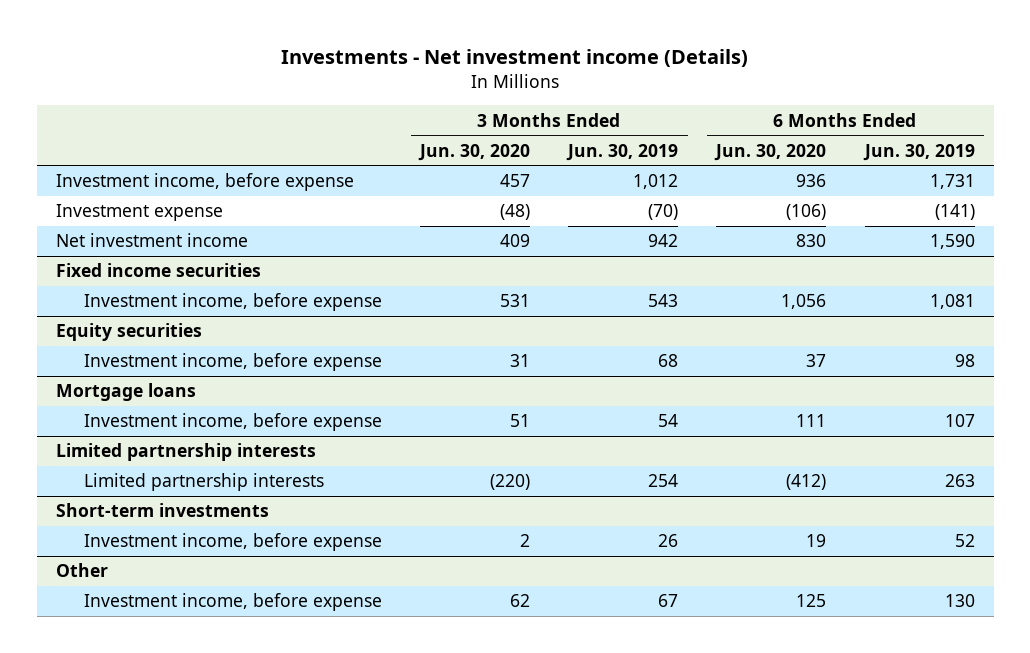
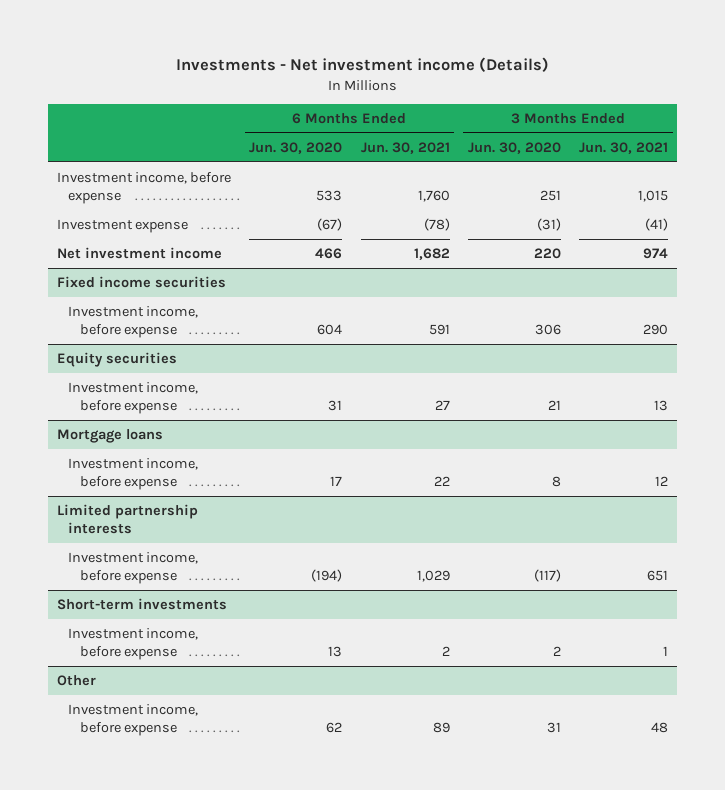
[566,143,679,161] Jun. 30, 2019 -> none
[862,143,975,161] Jun. 30, 2019 -> none
none -> [360,141,450,154] Jun. 30, 2021
none -> [579,141,669,154] Jun. 30, 2021
[500,174,531,188] 457 -> [539,189,561,201] 251
[796,174,827,188] 936 -> [316,189,343,201] 533
[500,204,531,221] (48) -> [536,217,561,231] (31)
[786,204,827,221] (106) -> [317,217,343,231] (67)
[500,234,531,248] 409 -> [533,247,561,259] 220
[796,234,827,248] 830 -> [315,247,343,259] 466
[500,294,531,308] 531 -> [534,323,561,335] 306
[781,294,827,310] 1,056 -> [317,323,343,335] 604
[510,354,531,368] 31 -> [547,399,561,410] 21
[806,354,827,368] 37 -> [328,399,343,411] 31
[510,414,531,428] 51 -> [551,475,561,487] 8
[796,414,827,428] 111 -> [330,475,343,486] 17
[83,473,324,492] Limited partnership interests -> none
none -> [68,551,199,584] Investment income, before expense
[806,534,827,548] 19 -> [328,645,343,657] 13
[510,594,531,608] 62 -> [546,721,561,733] 31
[796,594,827,608] 125 -> [326,721,343,733] 62

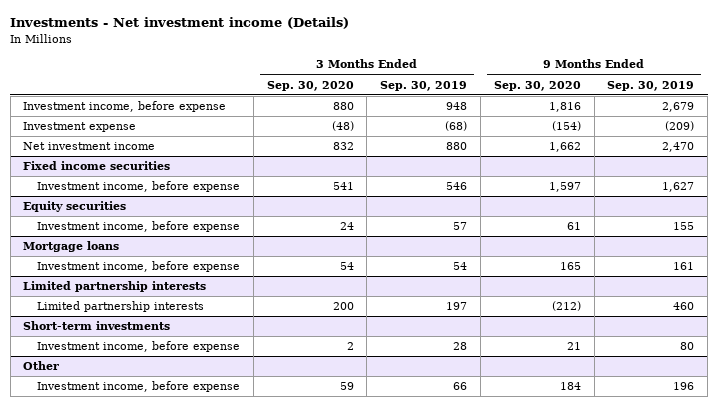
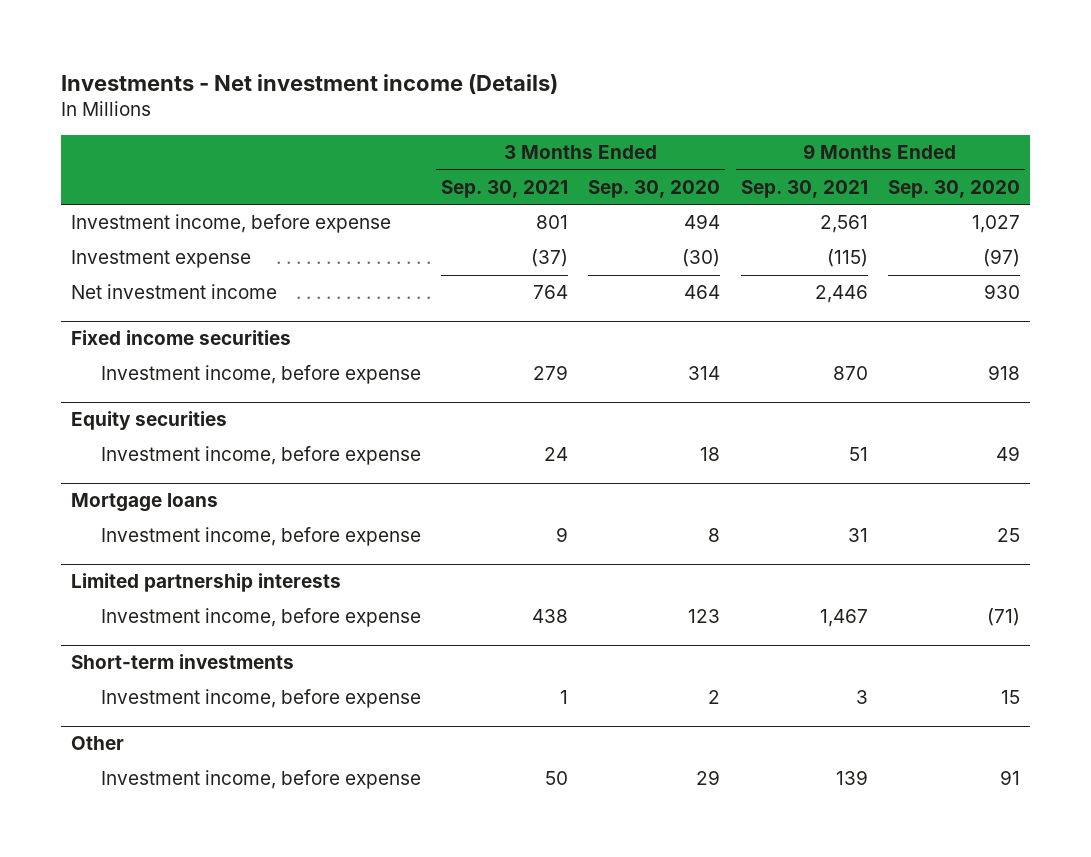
[380,80,468,91] Sep. 30, 2019 -> none
[607,80,695,91] Sep. 30, 2019 -> none
none -> [440,179,568,198] Sep. 30, 2021
none -> [740,179,868,198] Sep. 30, 2021
[332,102,354,111] 880 -> [684,214,721,230] 494
[548,102,581,113] 1,816 -> [971,215,1020,234] 1,027
[331,121,354,132] (48) -> [682,249,721,268] (30)
[551,121,581,132] (154) -> [982,249,1020,268] (97)
[332,142,354,151] 832 -> [684,285,721,300] 464
[548,142,581,153] 1,662 -> [983,284,1020,300] 930
[332,182,354,191] 541 -> [688,366,721,381] 314
[548,182,581,193] 1,597 -> [987,365,1020,381] 918
[339,222,354,231] 24 -> [700,447,721,462] 18
[566,222,581,231] 61 -> [995,446,1020,462] 49
[339,262,354,271] 54 -> [708,528,721,543] 8
[559,262,581,271] 165 -> [996,528,1020,543] 25
[37,301,205,313] Limited partnership interests -> none
none -> [100,608,421,628] Investment income, before expense
[566,342,581,351] 21 -> [1000,690,1020,705] 15
[339,382,354,391] 59 -> [696,770,721,786] 29
[559,382,581,391] 184 -> [999,770,1020,786] 91

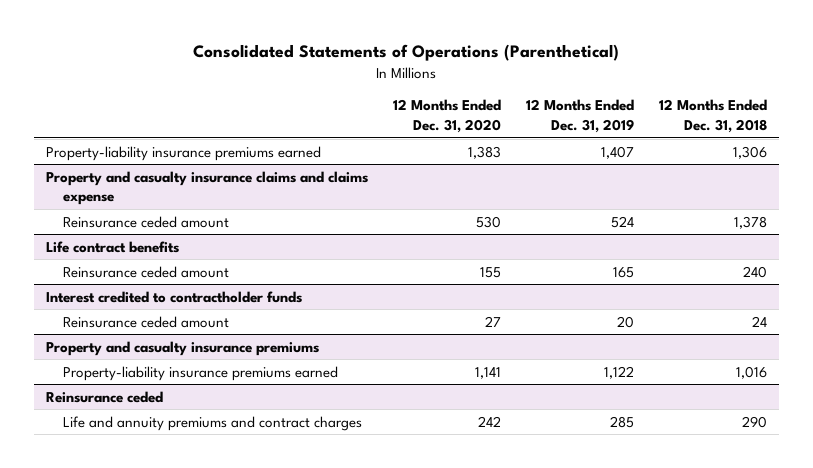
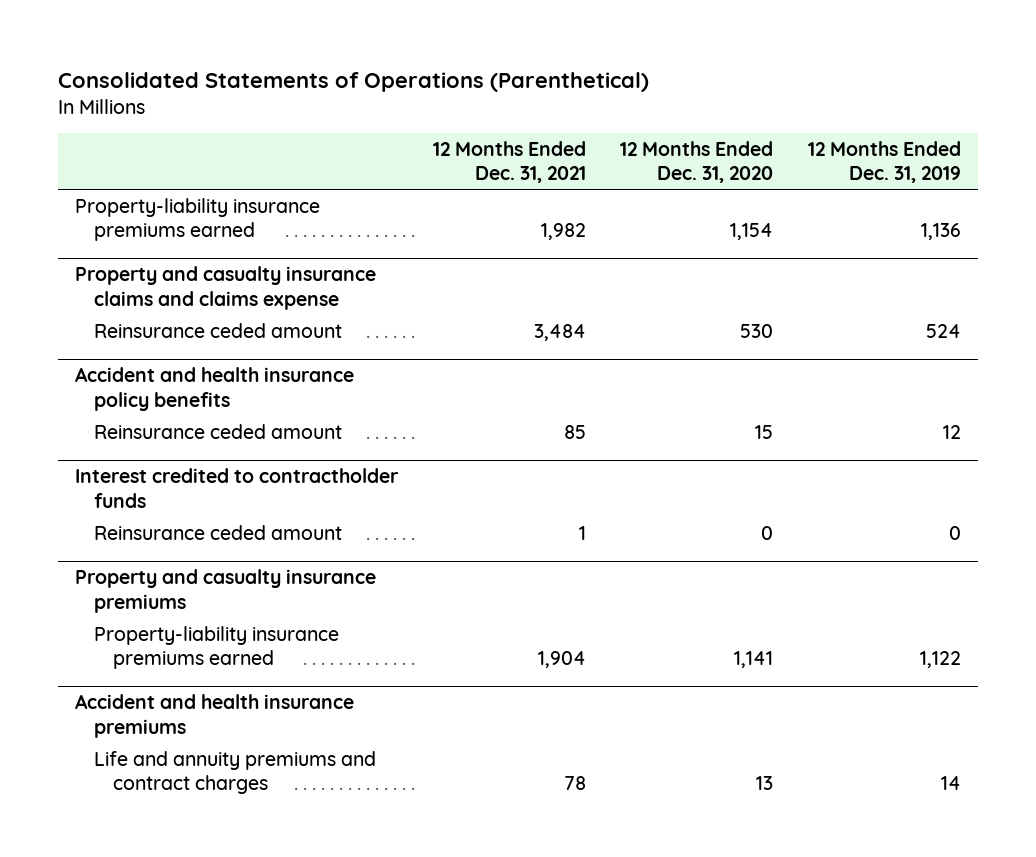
[658,99,767,134] 12 Months Ended Dec. 31, 2018 -> none
none -> [432,140,586,184] 12 Months Ended Dec. 31, 2021
[468,145,502,159] 1,383 -> [730,223,774,241] 1,154
[600,145,634,159] 1,407 -> [921,223,962,241] 1,136
[46,240,180,253] Life contract benefits -> [74,367,354,411] Accident and health insurance policy benefits
[480,266,502,278] 155 -> [755,424,774,439] 15
[612,266,634,278] 165 -> [943,424,962,439] 12
[485,315,502,327] 27 -> [761,525,774,540] 0
[616,315,634,328] 20 -> [949,525,962,540] 0
[46,390,164,403] Reinsurance ceded -> none
none -> [74,694,354,738] Accident and health insurance premiums
[478,415,502,427] 242 -> [756,776,774,791] 13
[609,415,634,428] 285 -> [941,776,962,791] 14

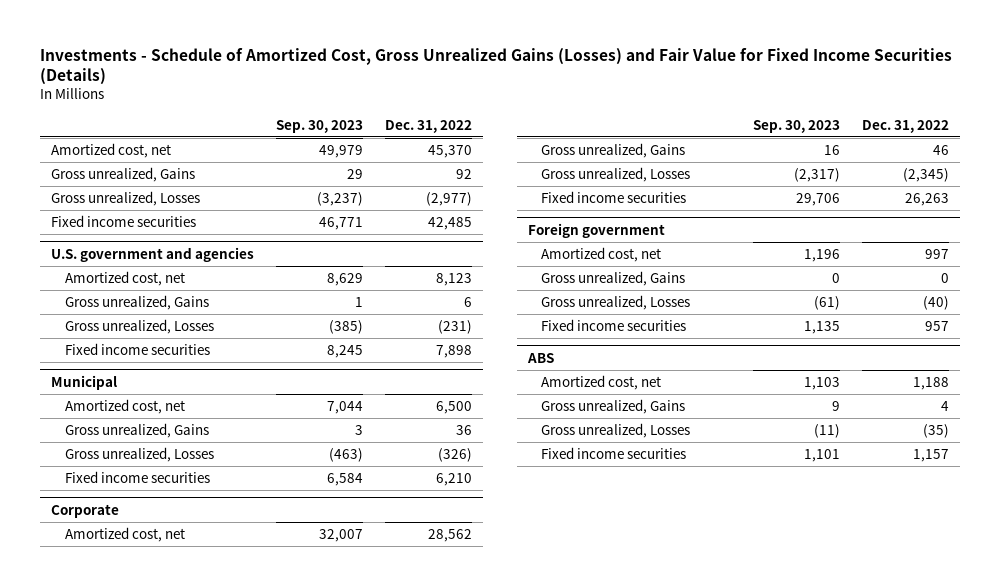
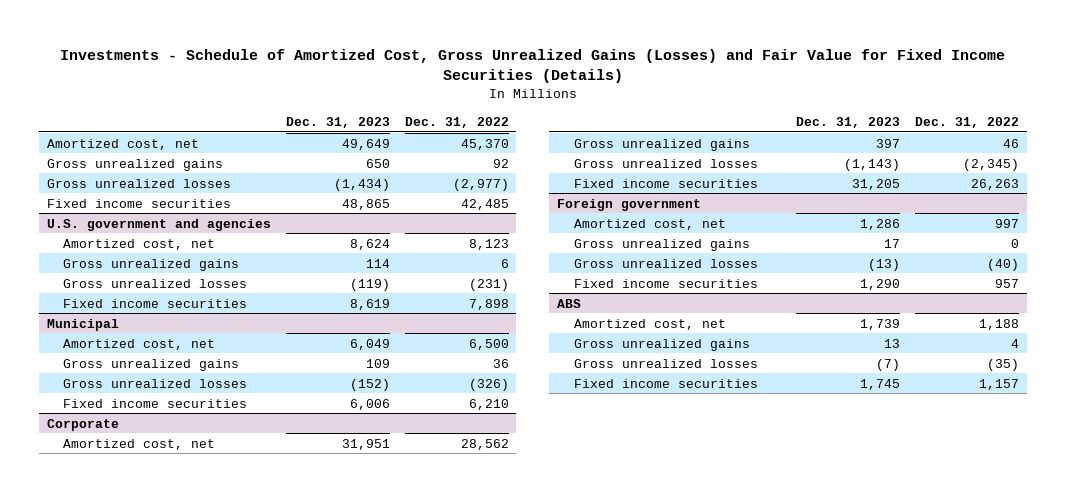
[276,119,364,133] Sep. 30, 2023 -> none
none -> [285,116,390,128] Dec. 31, 2023
[51,166,196,182] Gross unrealized, Gains -> [46,158,223,171] Gross unrealized gains
[51,190,201,206] Gross unrealized, Losses -> [46,178,231,188] Gross unrealized losses
[64,294,209,310] Gross unrealized, Gains -> [63,258,240,271] Gross unrealized gains
[64,318,214,334] Gross unrealized, Losses -> [63,278,248,288] Gross unrealized losses
[64,422,209,438] Gross unrealized, Gains -> [63,358,240,371] Gross unrealized gains
[64,446,214,462] Gross unrealized, Losses -> [63,378,248,388] Gross unrealized losses
[541,142,686,158] Gross unrealized, Gains -> [573,138,750,151] Gross unrealized gains
[541,166,691,182] Gross unrealized, Losses -> [573,158,758,168] Gross unrealized losses
[541,270,686,286] Gross unrealized, Gains -> [573,238,750,251] Gross unrealized gains
[541,294,691,310] Gross unrealized, Losses -> [573,258,758,268] Gross unrealized losses
[541,398,686,414] Gross unrealized, Gains -> [573,338,750,351] Gross unrealized gains
[541,422,691,438] Gross unrealized, Losses -> [573,358,758,368] Gross unrealized losses

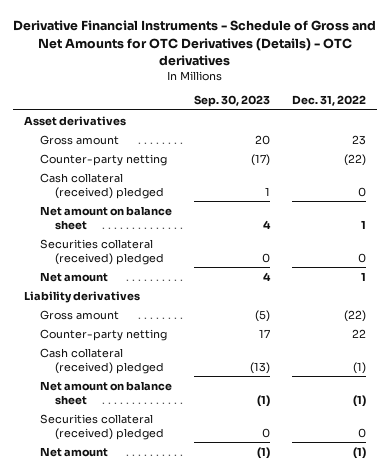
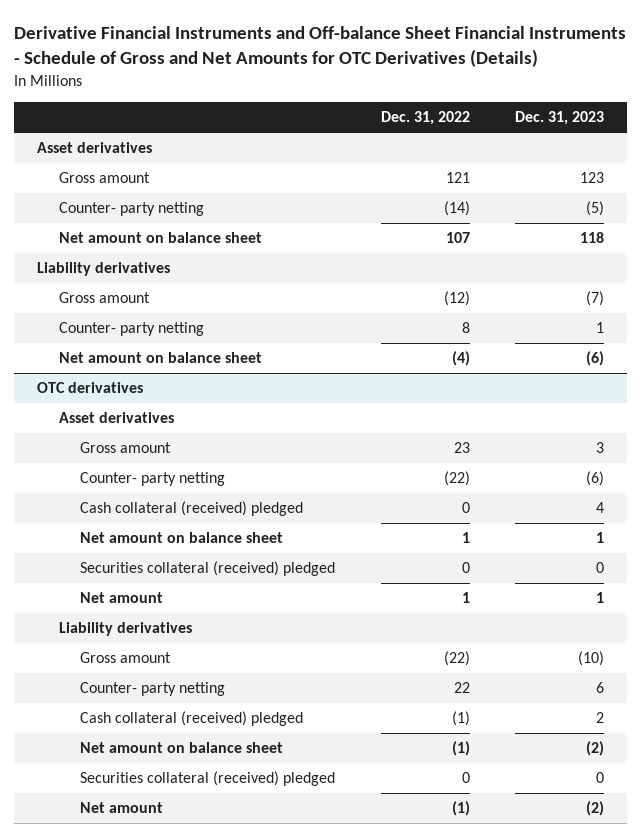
[13,20,377,66] Derivative Financial Instruments - Schedule of Gross and Net Amounts for OTC Derivatives (Details) - OTC derivatives -> [14,26,627,68] Derivative Financial Instruments and Off-balance Sheet Financial Instruments - Schedule of Gross and Net Amounts for OTC Derivatives (Details)
[193,95,270,108] Sep. 30, 2023 -> none
none -> [515,111,605,126] Dec. 31, 2023
none -> [58,172,150,184] Gross amount
none -> [58,202,204,217] Counter- party netting
none -> [58,232,262,244] Net amount on balance sheet
none -> [37,262,171,277] Liability derivatives
none -> [58,292,150,304] Gross amount
none -> [58,322,204,337] Counter- party netting
none -> [58,352,262,364] Net amount on balance sheet
none -> [37,382,144,394] OTC derivatives
none -> [58,412,174,424] Asset derivatives
[39,153,167,166] Counter-party netting -> [80,472,226,487] Counter- party netting
[39,328,167,341] Counter-party netting -> [80,682,226,697] Counter- party netting

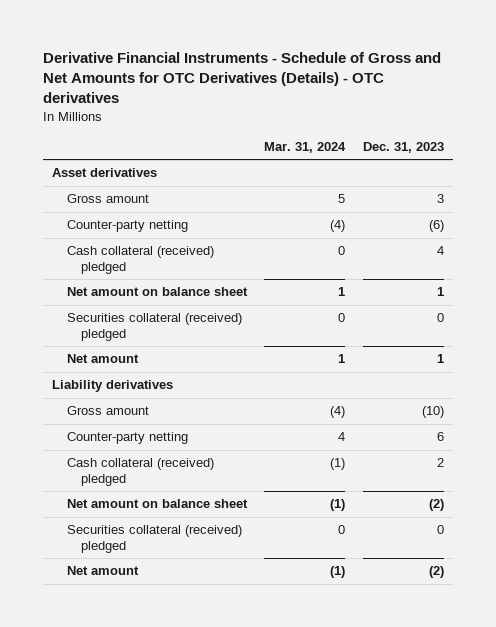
[14,26,627,68] Derivative Financial Instruments and Off-balance Sheet Financial Instruments - Schedule of Gross and Net Amounts for OTC Derivatives (Details) -> [43,52,442,104] Derivative Financial Instruments - Schedule of Gross and Net Amounts for OTC Derivatives (Details) - OTC derivatives
[380,111,470,126] Dec. 31, 2022 -> none
none -> [264,141,347,153] Mar. 31, 2024
[58,172,150,184] Gross amount -> none
[58,202,204,217] Counter- party netting -> none
[58,232,262,244] Net amount on balance sheet -> none
[37,262,171,277] Liability derivatives -> none
[58,292,150,304] Gross amount -> none
[58,322,204,337] Counter- party netting -> none
[58,352,262,364] Net amount on balance sheet -> none
[37,382,144,394] OTC derivatives -> none
[58,412,174,424] Asset derivatives -> none
[80,472,226,487] Counter- party netting -> [66,220,188,233] Counter-party netting
[80,682,226,697] Counter- party netting -> [66,432,188,445] Counter-party netting

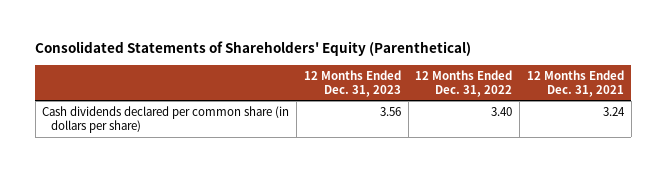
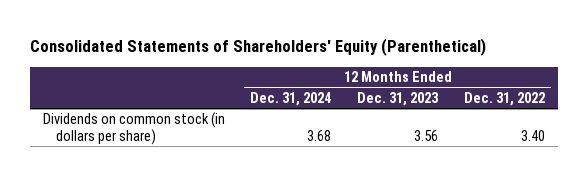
[527,69,625,97] 12 Months Ended Dec. 31, 2021 -> none
none -> [250,91,332,106] Dec. 31, 2024
[42,106,290,133] Cash dividends declared per common share (in dollars per share) -> [42,112,225,146] Dividends on common stock (in dollars per share)

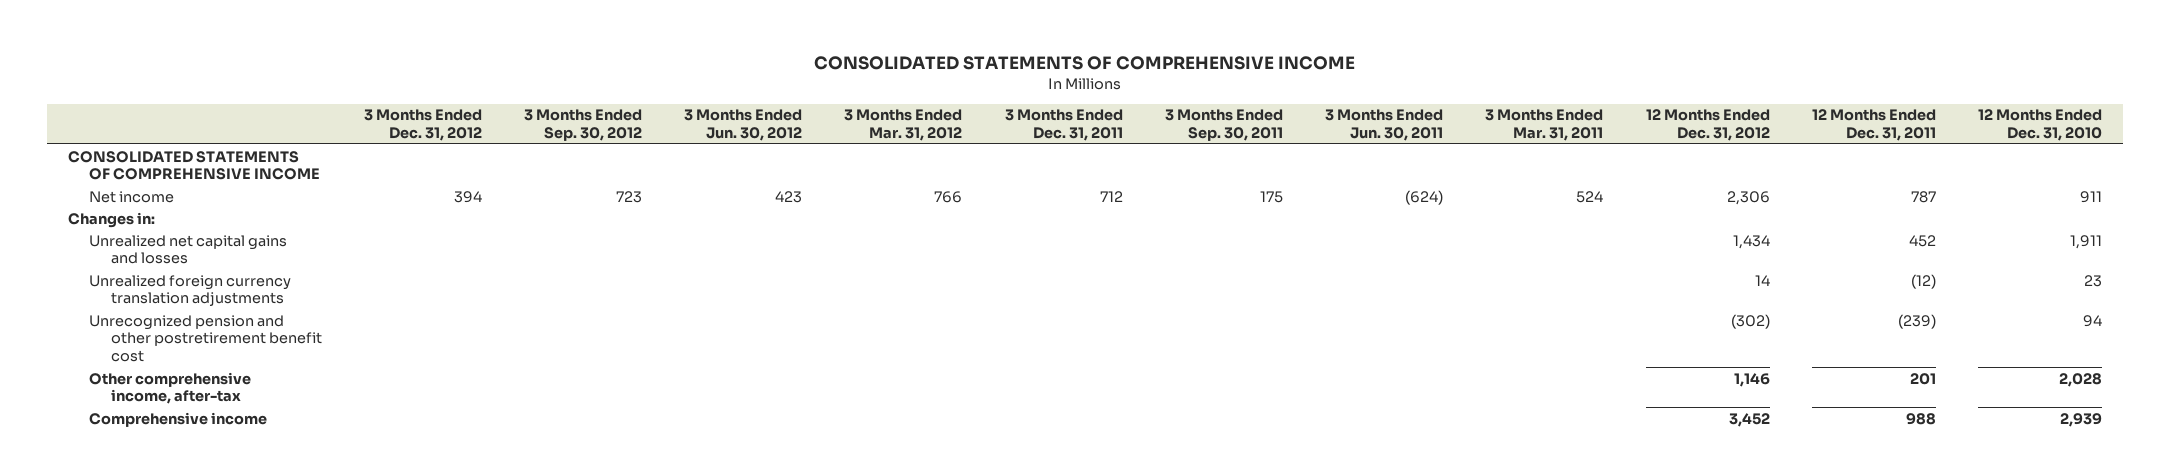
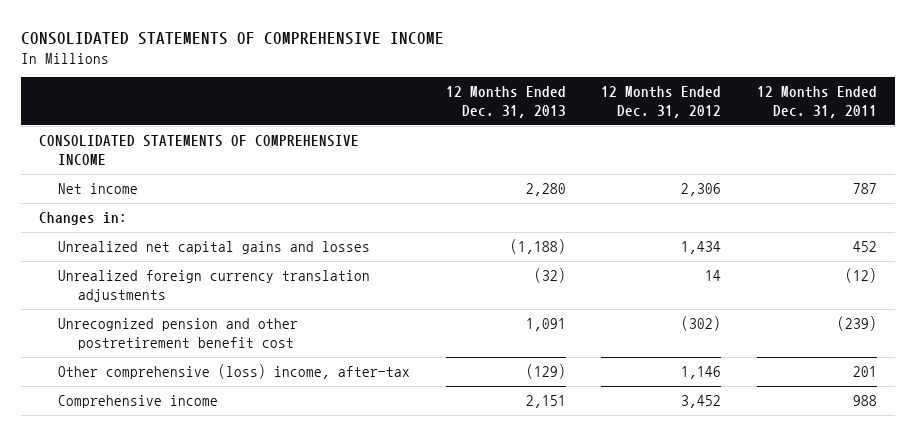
[363,109,482,141] 3 Months Ended Dec. 31, 2012 -> none
[523,109,642,141] 3 Months Ended Sep. 30, 2012 -> none
[684,109,803,141] 3 Months Ended Jun. 30, 2012 -> none
[844,109,963,141] 3 Months Ended Mar. 31, 2012 -> none
[1004,109,1123,141] 3 Months Ended Dec. 31, 2011 -> none
[1164,109,1283,141] 3 Months Ended Sep. 30, 2011 -> none
[1325,109,1444,141] 3 Months Ended Jun. 30, 2011 -> none
[1485,109,1604,141] 3 Months Ended Mar. 31, 2011 -> none
[1978,109,2103,141] 12 Months Ended Dec. 31, 2010 -> none
none -> [445,86,566,118] 12 Months Ended Dec. 31, 2013
[89,371,252,405] Other comprehensive income, after-tax -> [58,364,411,380] Other comprehensive (loss) income, after-tax

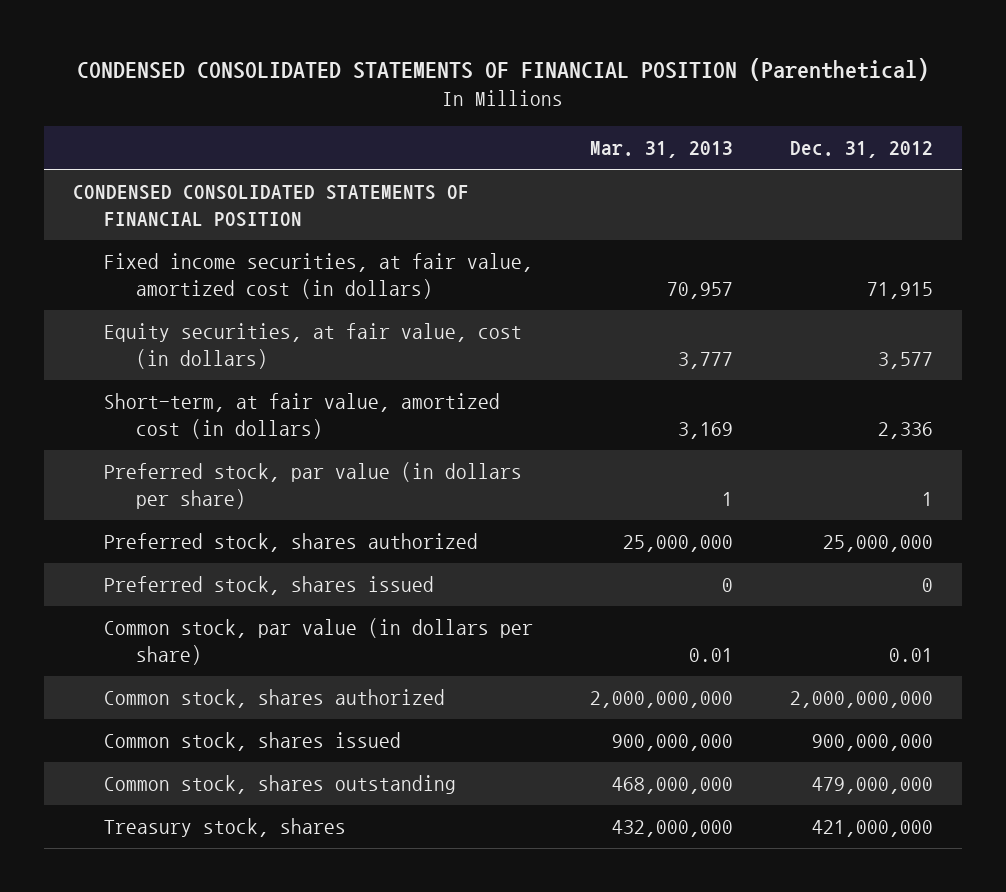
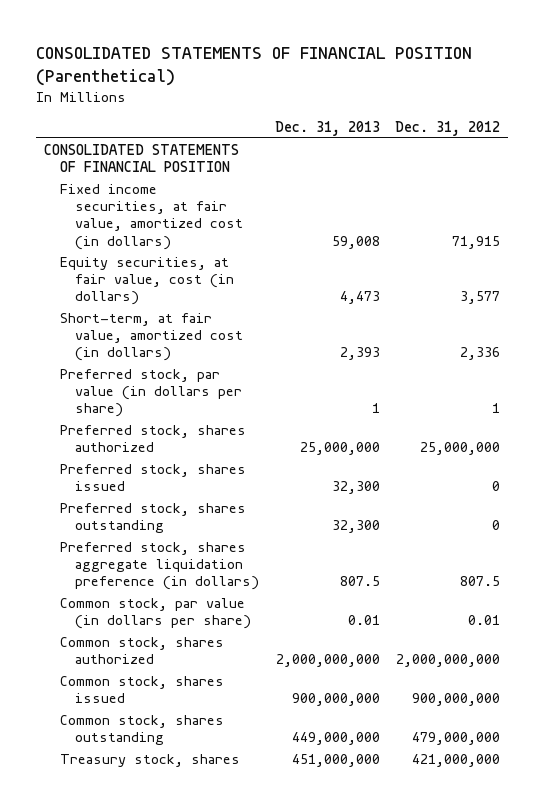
[77,57,930,81] CONDENSED CONSOLIDATED STATEMENTS OF FINANCIAL POSITION (Parenthetical) -> [36,47,473,86] CONSOLIDATED STATEMENTS OF FINANCIAL POSITION (Parenthetical)
[590,141,734,159] Mar. 31, 2013 -> none
none -> [274,121,380,137] Dec. 31, 2013
[72,185,469,228] CONDENSED CONSOLIDATED STATEMENTS OF FINANCIAL POSITION -> [44,143,240,172] CONSOLIDATED STATEMENTS OF FINANCIAL POSITION
none -> [59,502,246,533] Preferred stock, shares outstanding
none -> [59,541,260,591] Preferred stock, shares aggregate liquidation preference (in dollars)

